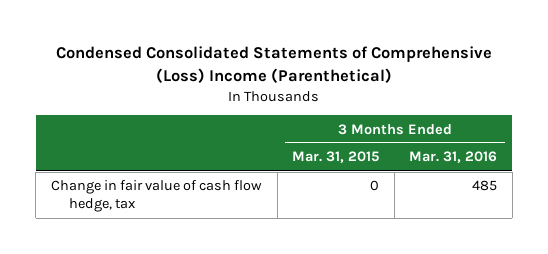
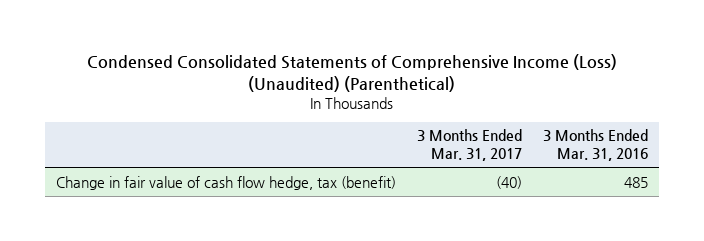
[56,46,493,84] Condensed Consolidated Statements of Comprehensive (Loss) Income (Parenthetical) -> [86,54,617,92] Condensed Consolidated Statements of Comprehensive Income (Loss) (Unaudited) (Parenthetical)
[292,151,380,164] Mar. 31, 2015 -> none
none -> [416,129,522,162] 3 Months Ended Mar. 31, 2017
[51,180,263,213] Change in fair value of cash flow hedge, tax -> [55,175,396,190] Change in fair value of cash flow hedge, tax (benefit)

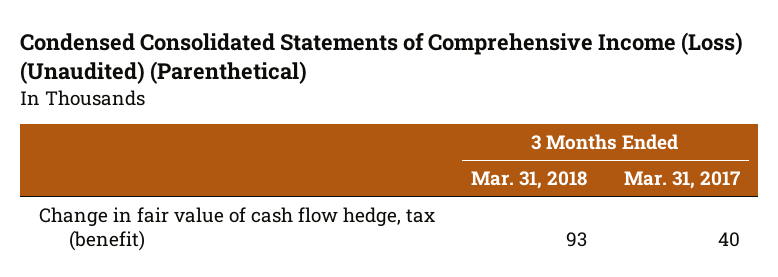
[543,129,649,162] 3 Months Ended Mar. 31, 2016 -> none
none -> [471,170,588,189] Mar. 31, 2018
[495,175,522,189] (40) -> [717,231,740,247] 40

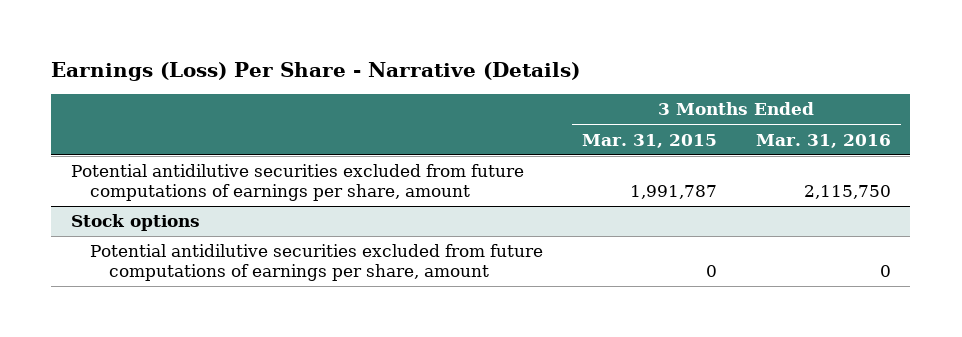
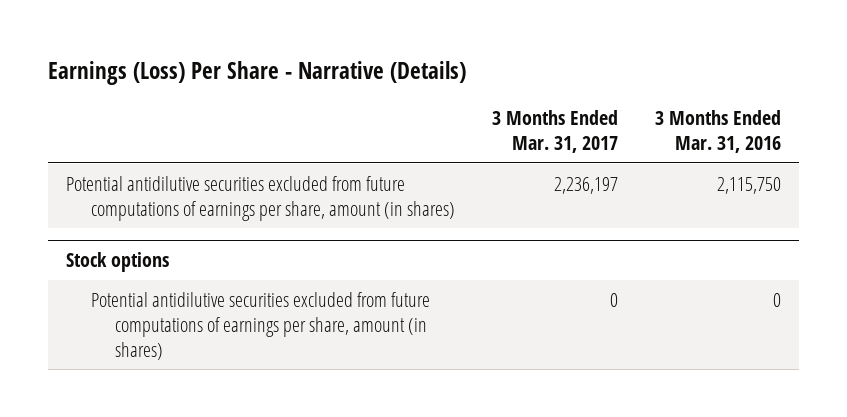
[581,133,717,148] Mar. 31, 2015 -> none
none -> [491,110,618,153] 3 Months Ended Mar. 31, 2017
[70,164,524,202] Potential antidilutive securities excluded from future computations of earnings per share, amount -> [66,175,455,221] Potential antidilutive securities excluded from future computations of earnings per share, amount (in shares)
[89,244,543,282] Potential antidilutive securities excluded from future computations of earnings per share, amount -> [90,291,430,360] Potential antidilutive securities excluded from future computations of earnings per share, amount (in shares)

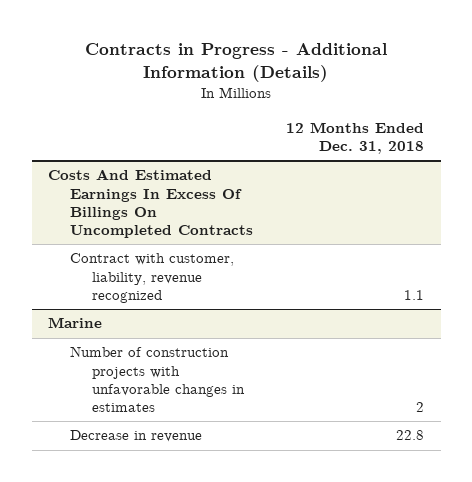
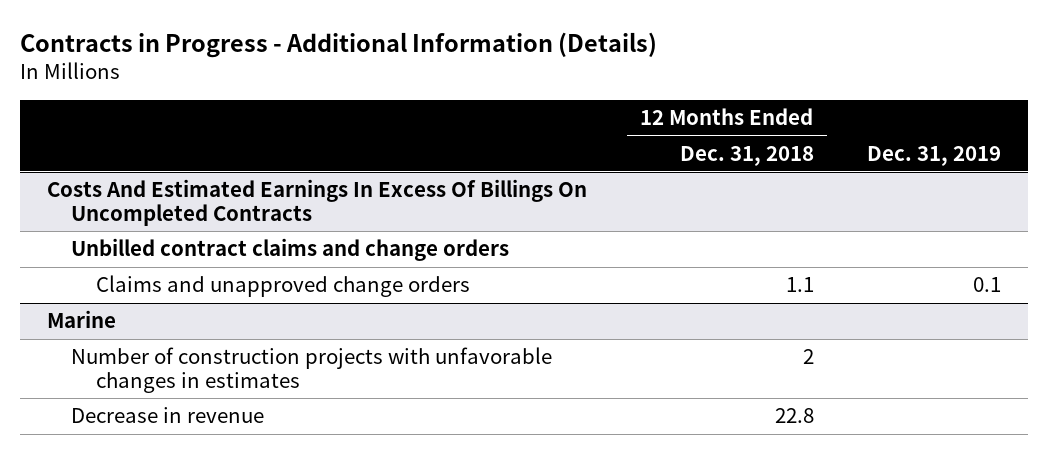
none -> [867,145,1002,166] Dec. 31, 2019
[70,253,235,303] Contract with customer, liability, revenue recognized -> none
none -> [71,238,510,262] Unbilled contract claims and change orders
none -> [95,275,470,298] Claims and unapproved change orders

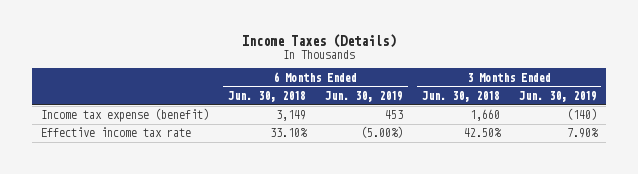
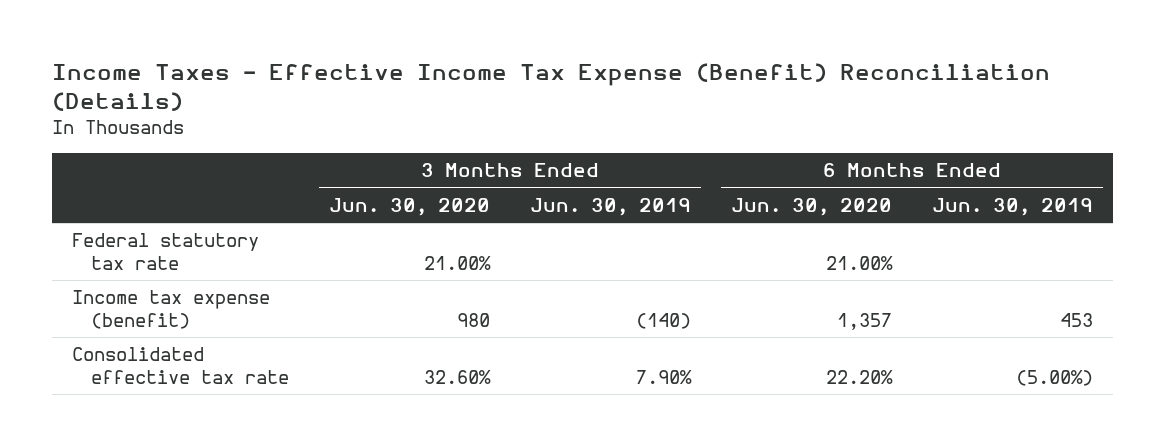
[241,34,396,49] Income Taxes (Details) -> [51,63,1050,112] Income Taxes - Effective Income Tax Expense (Benefit) Reconciliation (Details)
[228,90,307,102] Jun. 30, 2018 -> none
[421,90,500,102] Jun. 30, 2018 -> none
none -> [329,198,491,217] Jun. 30, 2020
none -> [731,198,893,217] Jun. 30, 2020
none -> [71,233,259,270] Federal statutory tax rate
[41,127,192,138] Effective income tax rate -> [71,347,290,384] Consolidated effective tax rate

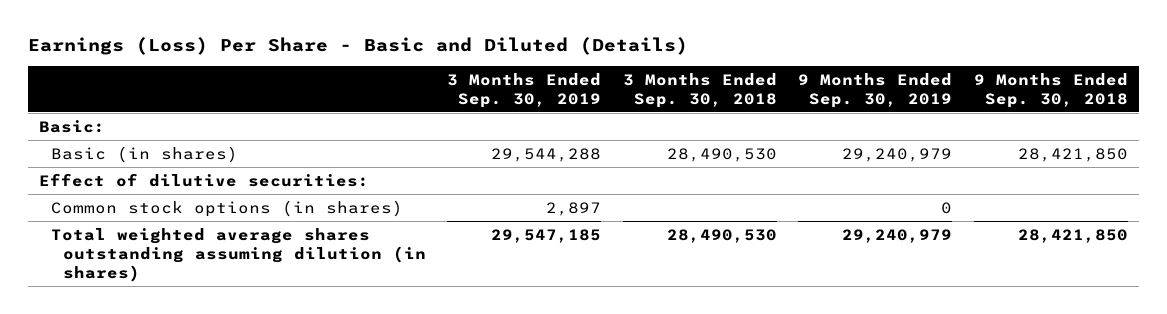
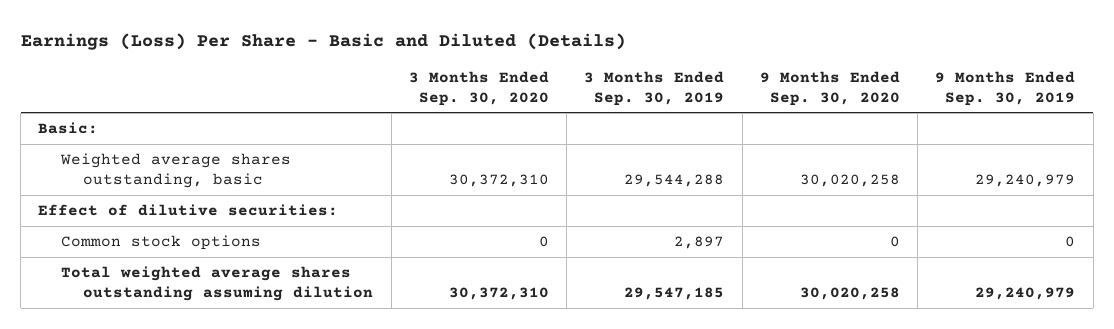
[622,72,777,108] 3 Months Ended Sep. 30, 2018 -> none
[973,72,1128,108] 9 Months Ended Sep. 30, 2018 -> none
none -> [408,71,549,106] 3 Months Ended Sep. 30, 2020
none -> [759,71,900,106] 9 Months Ended Sep. 30, 2020
[50,145,238,163] Basic (in shares) -> [59,153,291,188] Weighted average shares outstanding, basic
[50,199,403,217] Common stock options (in shares) -> [60,235,261,251] Common stock options
[50,227,426,282] Total weighted average shares outstanding assuming dilution (in shares) -> [60,266,374,301] Total weighted average shares outstanding assuming dilution

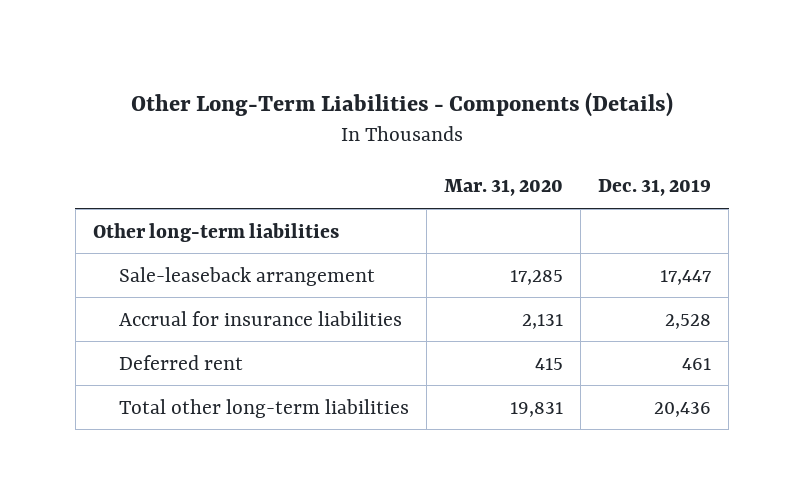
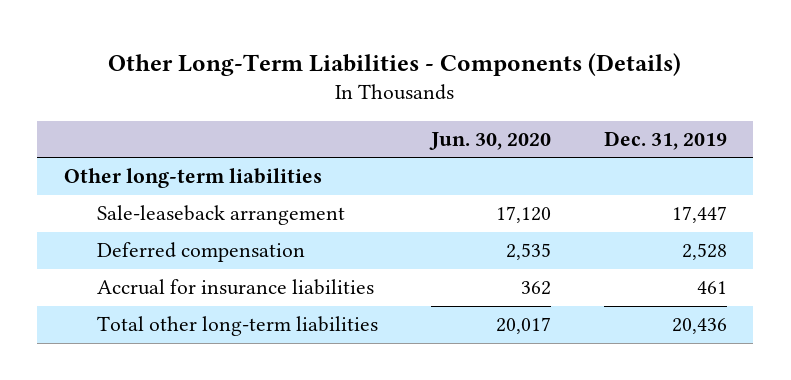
[444,179,564,197] Mar. 31, 2020 -> none
none -> [428,131,551,150] Jun. 30, 2020
[119,354,244,370] Deferred rent -> none
none -> [97,242,306,263] Deferred compensation
[665,313,712,329] 2,528 -> [696,281,727,295] 461

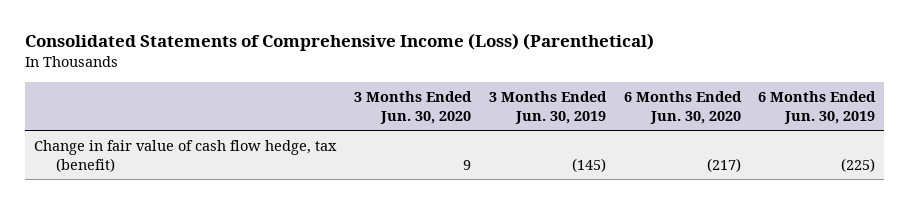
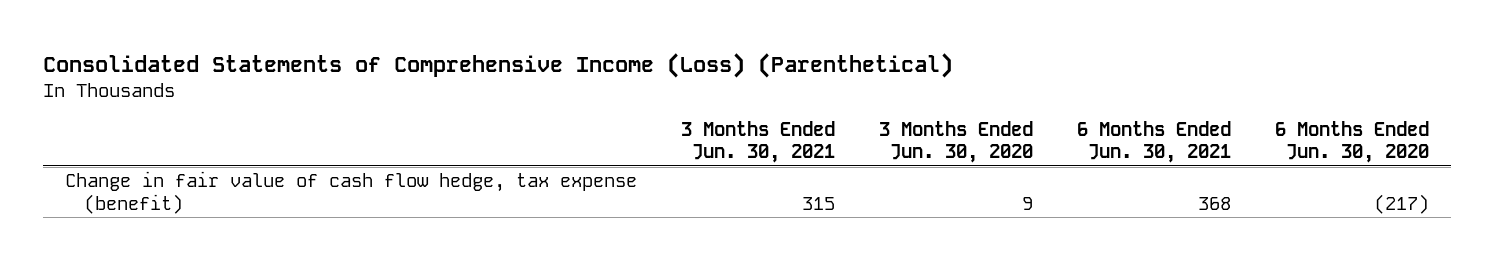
[488,91,607,124] 3 Months Ended Jun. 30, 2019 -> none
[758,91,877,124] 6 Months Ended Jun. 30, 2019 -> none
none -> [680,120,835,164] 3 Months Ended Jun. 30, 2021
none -> [1077,120,1232,164] 6 Months Ended Jun. 30, 2021
[33,140,337,172] Change in fair value of cash flow hedge, tax (benefit) -> [64,171,637,214] Change in fair value of cash flow hedge, tax expense (benefit)

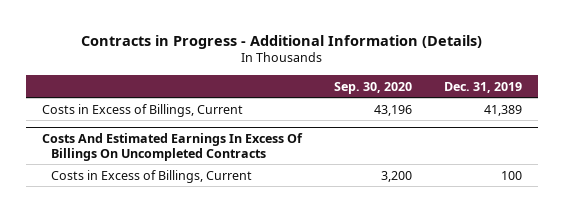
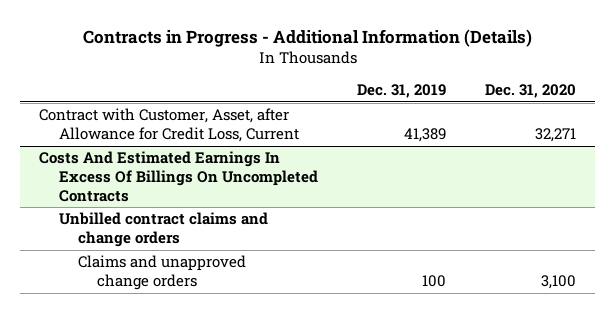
[334,81,413,94] Sep. 30, 2020 -> none
none -> [484,84,576,99] Dec. 31, 2020
[42,103,244,117] Costs in Excess of Billings, Current -> [39,108,299,143] Contract with Customer, Asset, after Allowance for Credit Loss, Current
[51,169,253,183] Costs in Excess of Billings, Current -> none
none -> [58,212,268,248] Unbilled contract claims and change orders
none -> [78,255,247,291] Claims and unapproved change orders

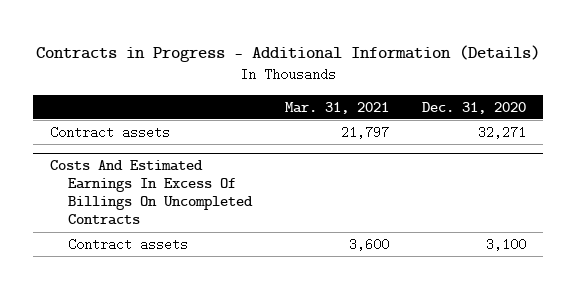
[356,84,446,99] Dec. 31, 2019 -> none
none -> [285,101,390,114] Mar. 31, 2021
[39,108,299,143] Contract with Customer, Asset, after Allowance for Credit Loss, Current -> [49,125,170,139] Contract assets
[58,212,268,248] Unbilled contract claims and change orders -> none
[78,255,247,291] Claims and unapproved change orders -> none
none -> [67,237,188,251] Contract assets

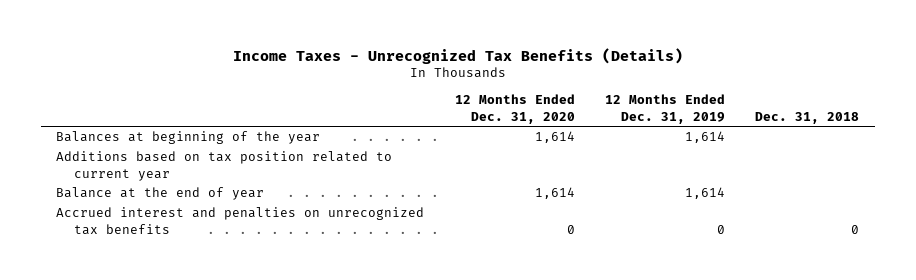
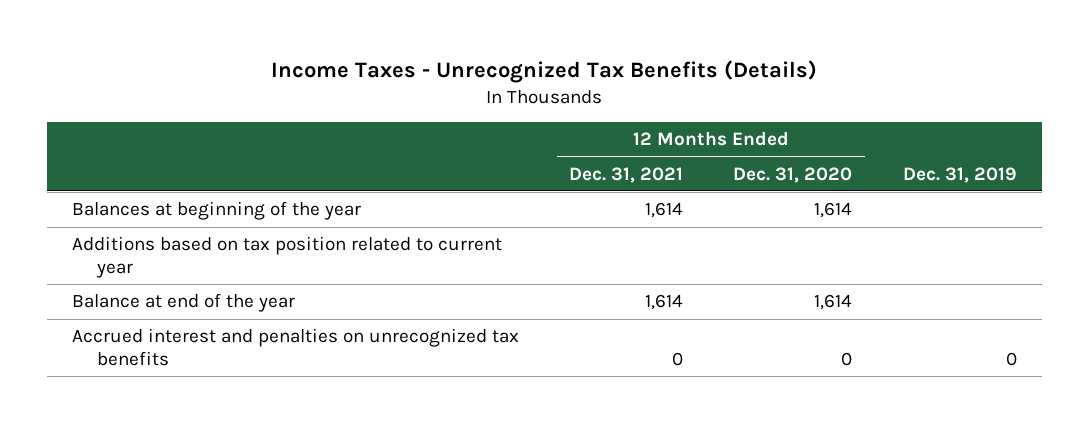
[605,94,726,124] 12 Months Ended Dec. 31, 2019 -> none
[755,111,860,124] Dec. 31, 2018 -> none
none -> [569,166,684,183] Dec. 31, 2021
none -> [902,166,1017,183] Dec. 31, 2019
[56,187,265,201] Balance at the end of year -> [71,293,295,313] Balance at end of the year

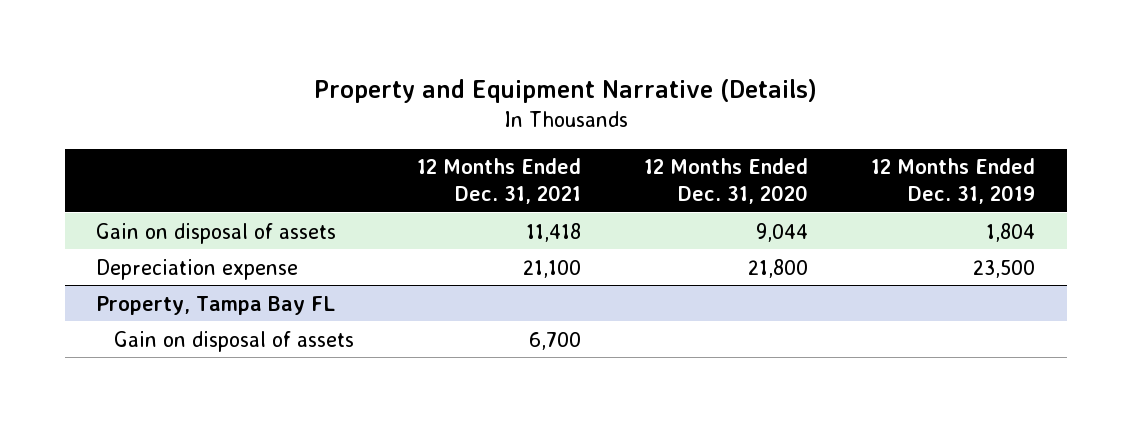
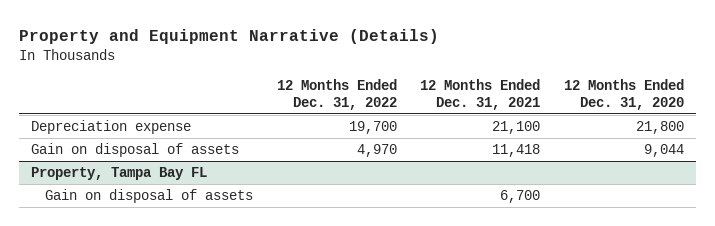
[871,158,1036,204] 12 Months Ended Dec. 31, 2019 -> none
none -> [276,78,397,110] 12 Months Ended Dec. 31, 2022
[96,222,337,244] Gain on disposal of assets -> [31,143,240,158] Gain on disposal of assets

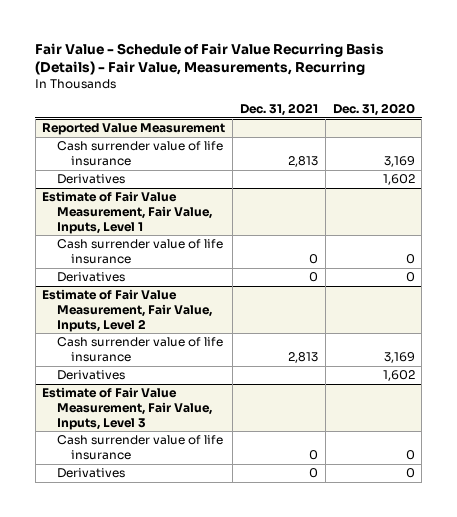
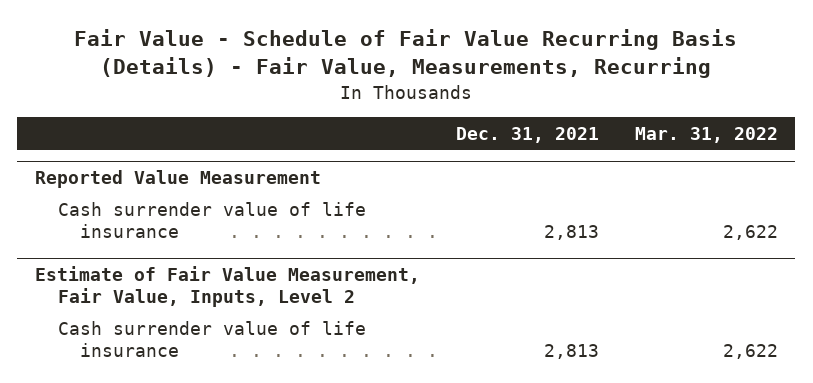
[332,102,415,116] Dec. 31, 2020 -> none
none -> [634,126,778,143] Mar. 31, 2022
[56,174,125,185] Derivatives -> none
[42,191,212,234] Estimate of Fair Value Measurement, Fair Value, Inputs, Level 1 -> none
[56,239,223,265] Cash surrender value of life insurance -> none
[56,272,125,283] Derivatives -> none
[56,370,125,381] Derivatives -> none
[42,387,212,430] Estimate of Fair Value Measurement, Fair Value, Inputs, Level 3 -> none
[56,435,223,461] Cash surrender value of life insurance -> none
[56,468,125,479] Derivatives -> none

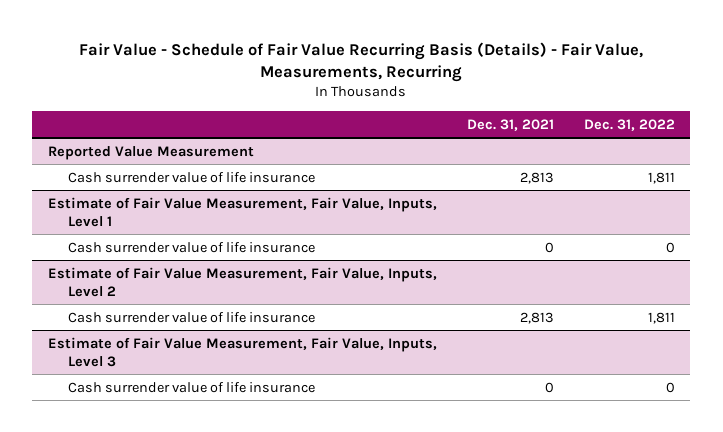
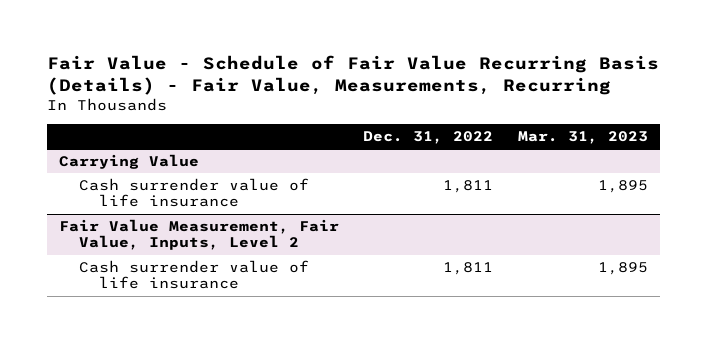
[466,118,554,131] Dec. 31, 2021 -> none
none -> [517,131,648,145] Mar. 31, 2023
[47,145,254,160] Reported Value Measurement -> [58,154,199,170] Carrying Value
[47,196,437,227] Estimate of Fair Value Measurement, Fair Value, Inputs, Level 1 -> none
[67,241,315,253] Cash surrender value of life insurance -> none
[47,266,437,297] Estimate of Fair Value Measurement, Fair Value, Inputs, Level 2 -> [58,219,339,251] Fair Value Measurement, Fair Value, Inputs, Level 2
[47,336,437,367] Estimate of Fair Value Measurement, Fair Value, Inputs, Level 3 -> none
[67,381,315,393] Cash surrender value of life insurance -> none

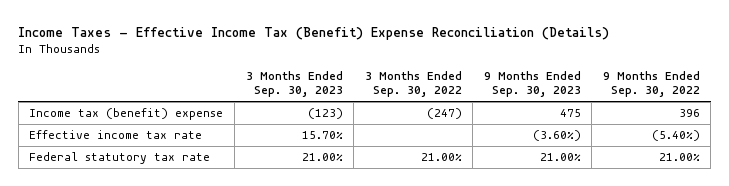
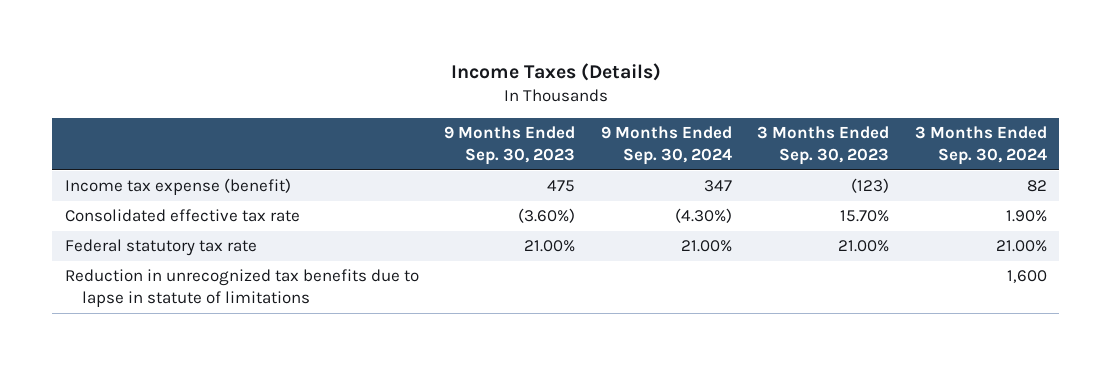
[18,26,610,40] Income Taxes - Effective Income Tax (Benefit) Expense Reconciliation (Details) -> [450,63,661,82] Income Taxes (Details)
[364,70,462,98] 3 Months Ended Sep. 30, 2022 -> none
[602,70,700,98] 9 Months Ended Sep. 30, 2022 -> none
none -> [600,126,732,165] 9 Months Ended Sep. 30, 2024
none -> [914,126,1047,165] 3 Months Ended Sep. 30, 2024
[29,108,224,121] Income tax (benefit) expense -> [65,178,292,196] Income tax expense (benefit)
[29,130,203,140] Effective income tax rate -> [65,209,301,223] Consolidated effective tax rate
none -> [65,269,420,307] Reduction in unrecognized tax benefits due to lapse in statute of limitations

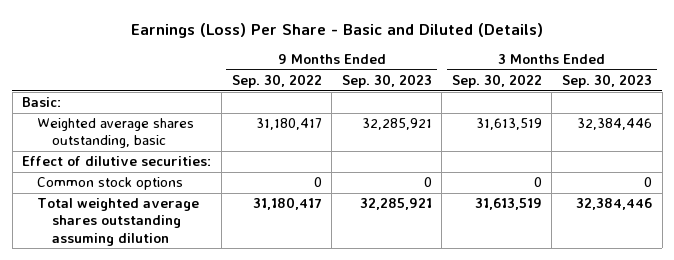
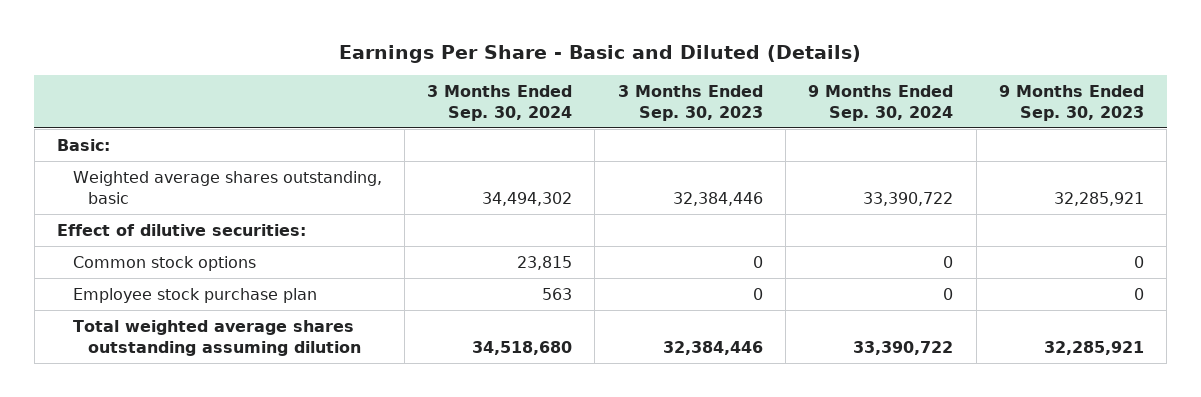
[131,22,544,38] Earnings (Loss) Per Share - Basic and Diluted (Details) -> [339,44,862,63] Earnings Per Share - Basic and Diluted (Details)
[231,73,322,88] Sep. 30, 2022 -> none
[451,73,542,88] Sep. 30, 2022 -> none
none -> [427,84,573,121] 3 Months Ended Sep. 30, 2024
none -> [808,84,954,121] 9 Months Ended Sep. 30, 2024
none -> [72,287,317,303] Employee stock purchase plan

